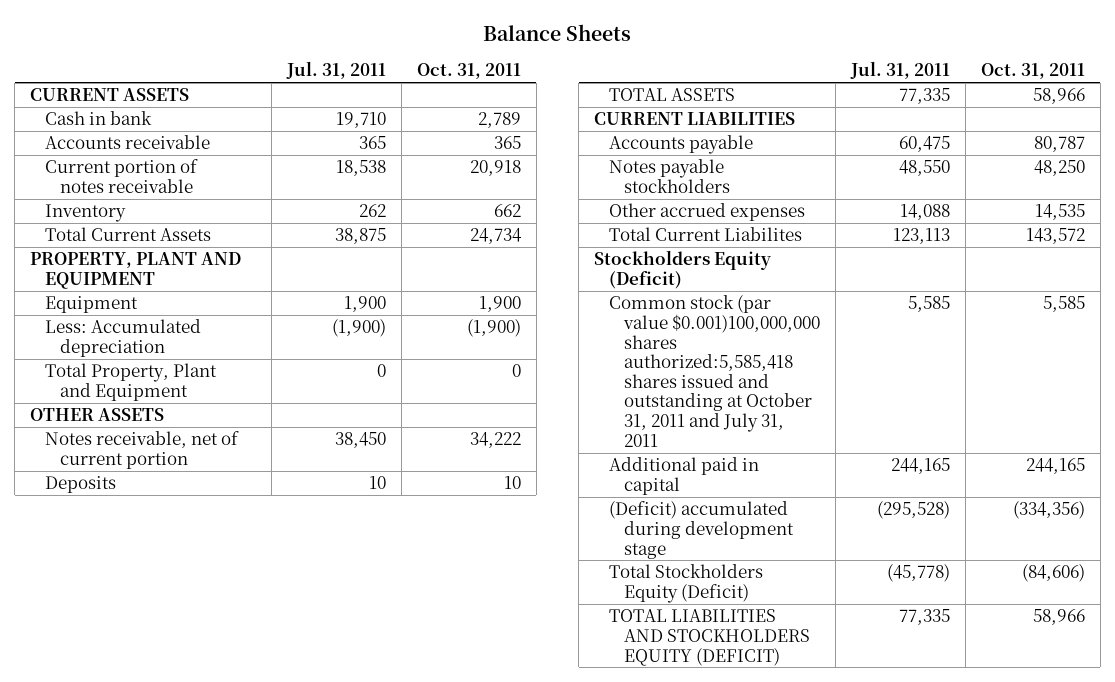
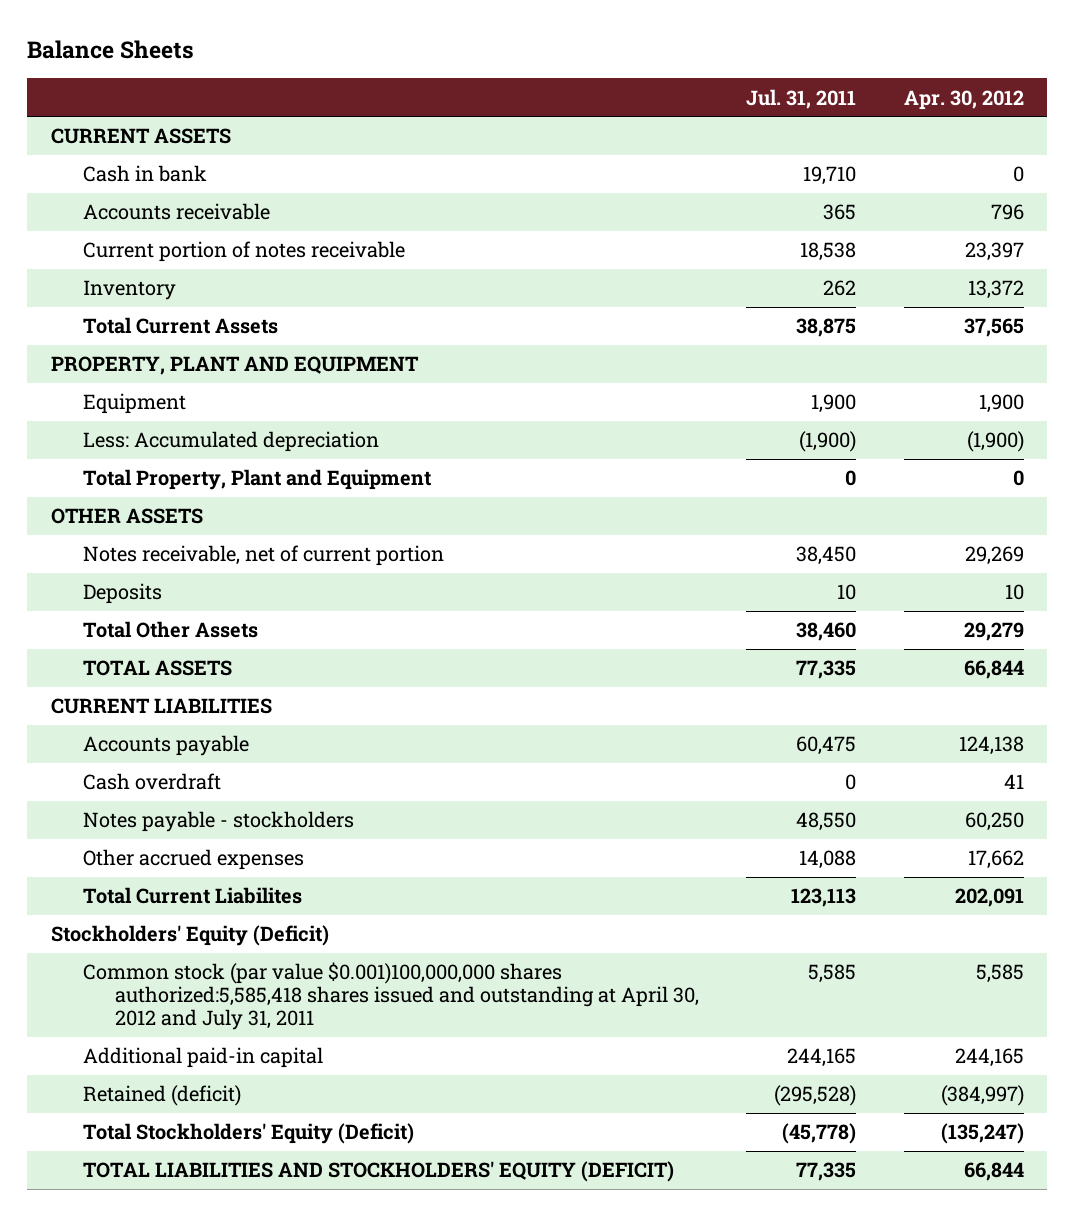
[416,63,521,80] Oct. 31, 2011 -> none
none -> [903,89,1024,110] Apr. 30, 2012
none -> [82,621,258,639] Total Other Assets
none -> [82,773,221,791] Cash overdraft
[609,159,731,193] Notes payable stockholders -> [82,811,354,833] Notes payable - stockholders
[594,250,772,289] Stockholders Equity (Deficit) -> [50,925,329,947] Stockholders' Equity (Deficit)
[609,295,821,447] Common stock (par value $0.001)100,000,000 shares authorized:5,585,418 shares issued and outstanding at October 31, 2011 and July 31, 2011 -> [82,962,699,1031] Common stock (par value $0.001)100,000,000 shares authorized:5,585,418 shares issued and outstanding at April 30, 2012 and July 31, 2011
[609,457,760,495] Additional paid in capital -> [82,1047,323,1069] Additional paid-in capital
[609,501,795,559] (Deficit) accumulated during development stage -> [82,1085,241,1107] Retained (deficit)
[609,564,764,603] Total Stockholders Equity (Deficit) -> [82,1123,414,1145] Total Stockholders' Equity (Deficit)
[609,609,811,666] TOTAL LIABILITIES AND STOCKHOLDERS EQUITY (DEFICIT) -> [82,1161,674,1183] TOTAL LIABILITIES AND STOCKHOLDERS' EQUITY (DEFICIT)

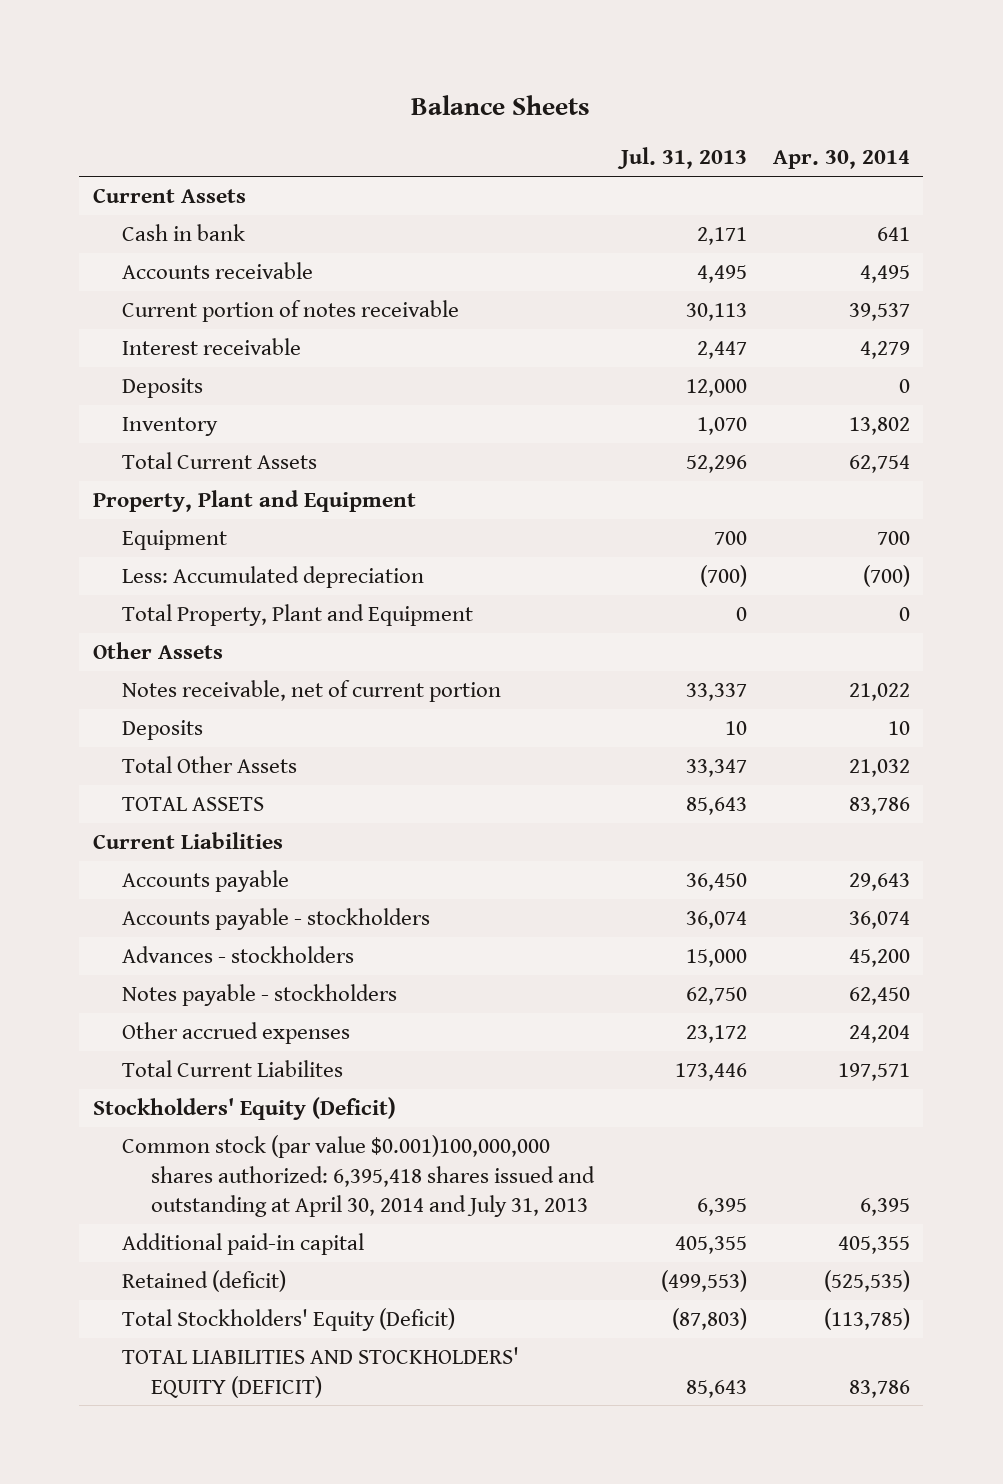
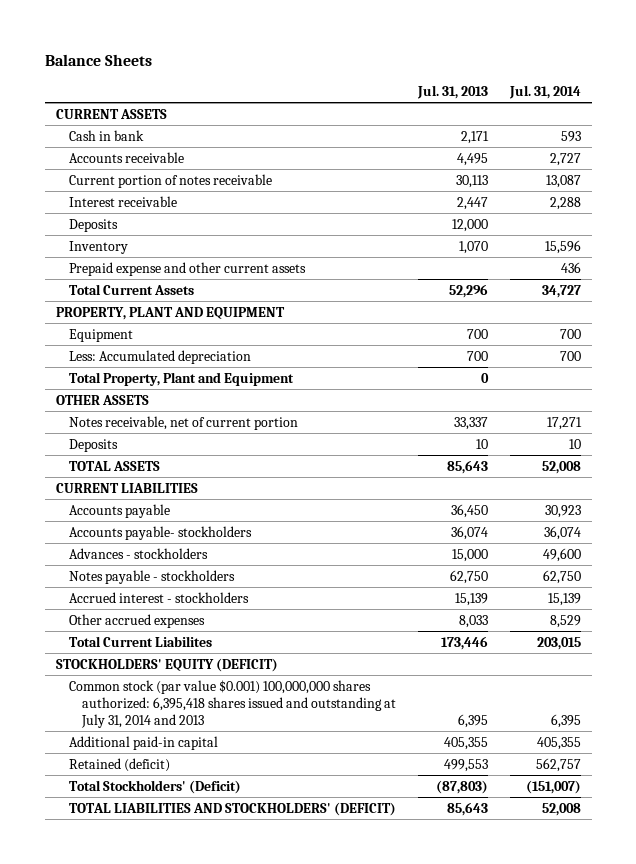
[773,150,911,170] Apr. 30, 2014 -> none
none -> [508,84,581,99] Jul. 31, 2014
[92,188,246,204] Current Assets -> [55,108,167,119] CURRENT ASSETS
none -> [68,261,306,276] Prepaid expense and other current assets
[92,490,416,513] Property, Plant and Equipment -> [55,306,285,320] PROPERTY, PLANT AND EQUIPMENT
[699,565,747,588] (700) -> [466,350,488,361] 700
[92,642,223,660] Other Assets -> [55,394,149,405] OTHER ASSETS
[121,756,297,774] Total Other Assets -> none
[92,832,283,850] Current Liabilities -> [55,482,198,493] CURRENT LIABILITIES
[121,908,430,931] Accounts payable - stockholders -> [68,525,252,540] Accounts payable- stockholders
none -> [68,591,249,603] Accrued interest - stockholders
[685,1025,747,1044] 23,172 -> [458,614,488,628] 8,033
[92,1097,396,1121] Stockholders' Equity (Deficit) -> [55,657,278,672] STOCKHOLDERS' EQUITY (DEFICIT)
[121,1135,596,1218] Common stock (par value $0.001)100,000,000 shares authorized: 6,395,418 shares issued and outstanding at April 30, 2014 and July 31, 2013 -> [68,679,396,728] Common stock (par value $0.001) 100,000,000 shares authorized: 6,395,418 shares issued and outstanding at July 31, 2014 and 2013
[660,1270,747,1293] (499,553) -> [443,758,488,772] 499,553
[121,1308,455,1332] Total Stockholders' Equity (Deficit) -> [68,779,241,794] Total Stockholders' (Deficit)
[121,1347,519,1398] TOTAL LIABILITIES AND STOCKHOLDERS' EQUITY (DEFICIT) -> [68,801,396,816] TOTAL LIABILITIES AND STOCKHOLDERS' (DEFICIT)

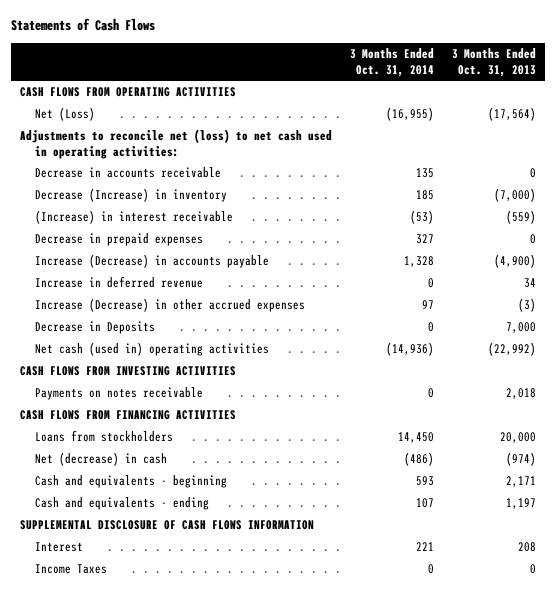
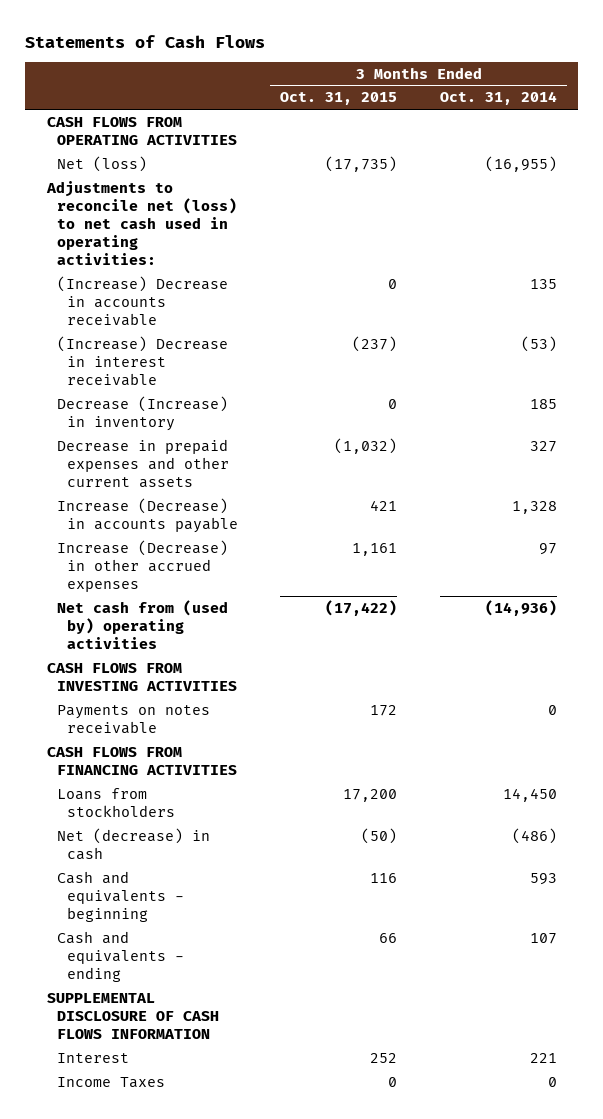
[452,47,537,77] 3 Months Ended Oct. 31, 2013 -> none
none -> [280,92,398,106] Oct. 31, 2015
[34,107,95,122] Net (Loss) -> [56,155,147,172] Net (loss)
[34,167,221,179] Decrease in accounts receivable -> [56,275,228,326] (Increase) Decrease in accounts receivable
none -> [56,335,228,386] (Increase) Decrease in interest receivable
[34,210,233,225] (Increase) in interest receivable -> none
[34,233,203,247] Decrease in prepaid expenses -> [56,438,229,488] Decrease in prepaid expenses and other current assets
[34,276,203,289] Increase in deferred revenue -> none
[34,321,155,335] Decrease in Deposits -> none
[34,342,269,357] Net cash (used in) operating activities -> [56,599,228,649] Net cash from (used by) operating activities

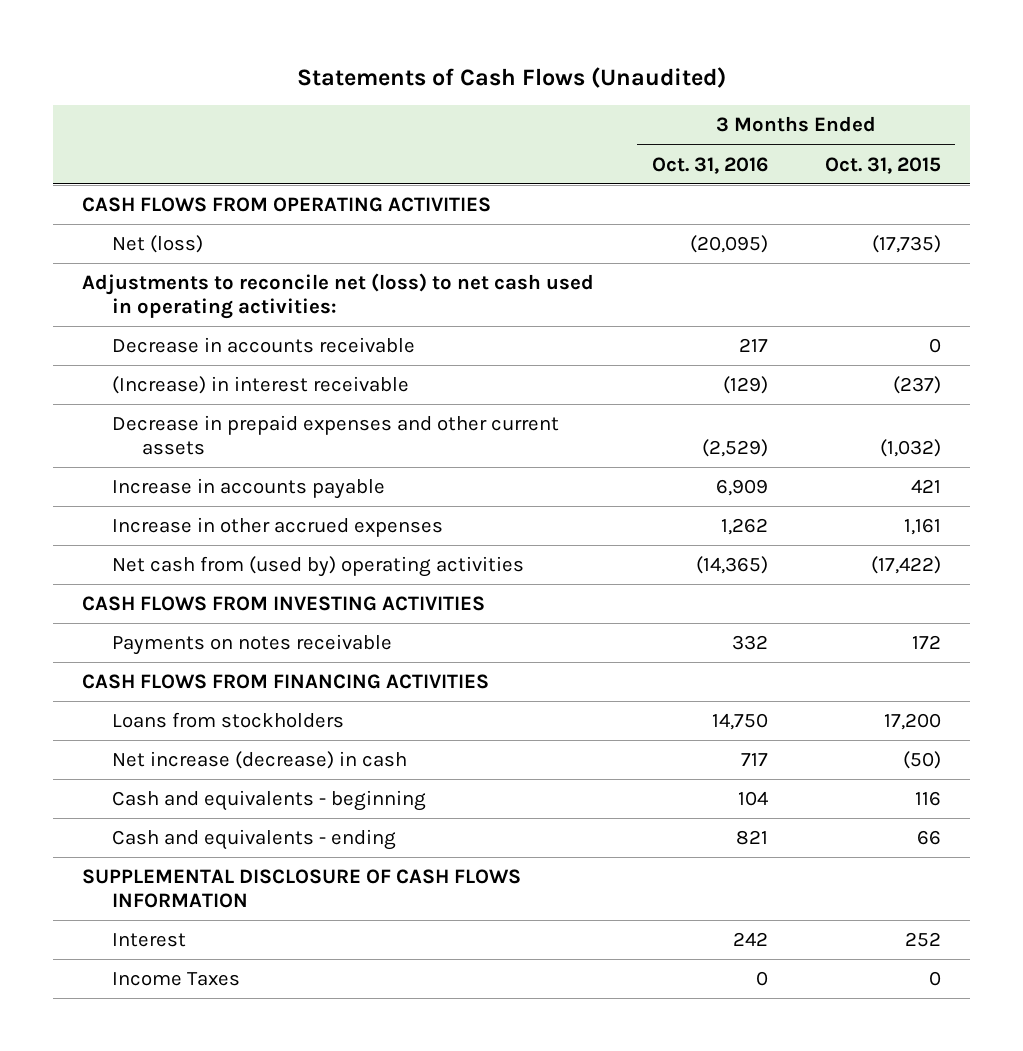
[25,34,266,48] Statements of Cash Flows -> [296,66,726,88] Statements of Cash Flows (Unaudited)
[439,91,557,106] Oct. 31, 2014 -> none
none -> [651,156,768,174] Oct. 31, 2016
[56,395,228,431] Decrease (Increase) in inventory -> none
[56,275,228,326] (Increase) Decrease in accounts receivable -> [112,337,416,354] Decrease in accounts receivable
[56,335,228,386] (Increase) Decrease in interest receivable -> [112,376,410,395] (Increase) in interest receivable
[56,497,238,533] Increase (Decrease) in accounts payable -> [112,478,386,500] Increase in accounts payable
[56,539,228,592] Increase (Decrease) in other accrued expenses -> [112,517,444,538] Increase in other accrued expenses
[56,827,210,860] Net (decrease) in cash -> [112,751,408,770] Net increase (decrease) in cash

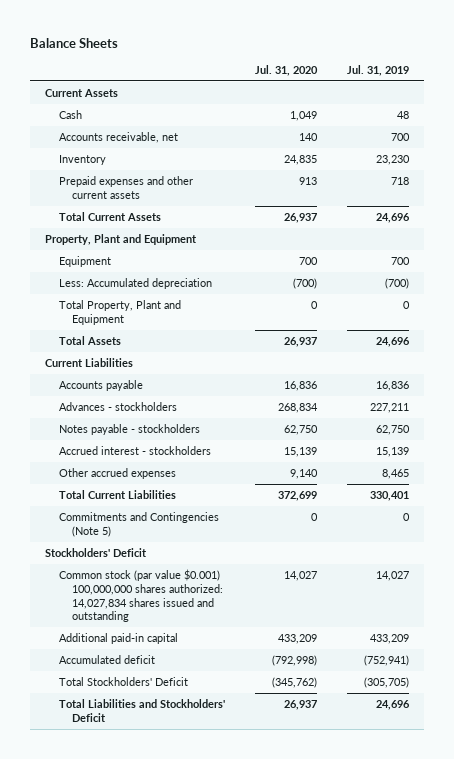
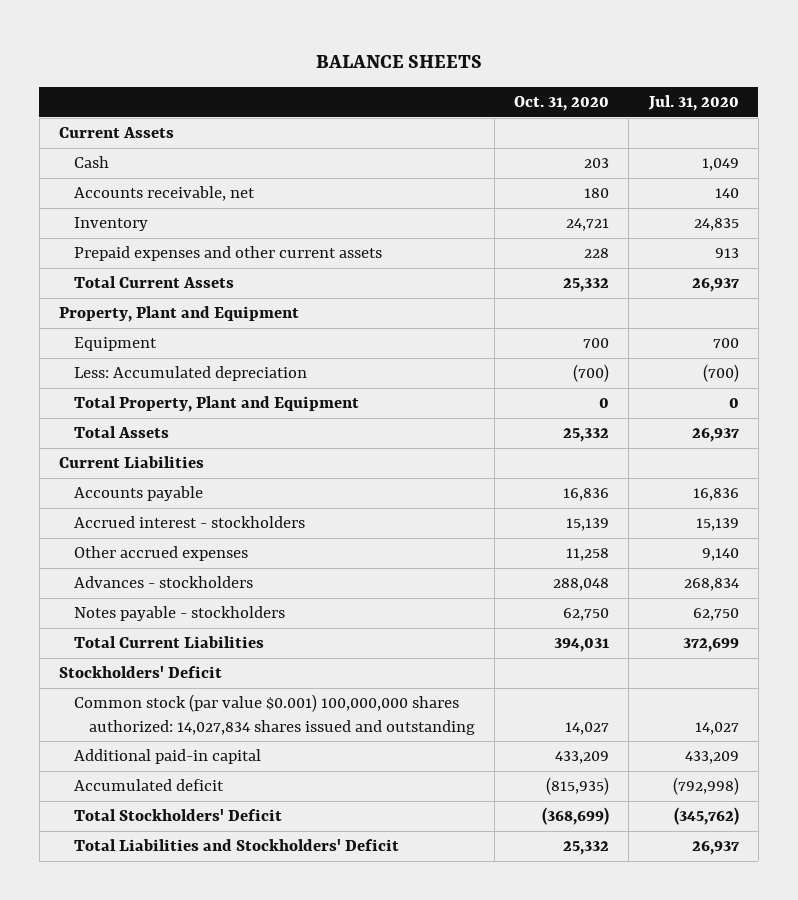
[30,37,119,48] Balance Sheets -> [315,55,482,69] BALANCE SHEETS
[347,64,410,76] Jul. 31, 2019 -> none
none -> [514,96,610,112] Oct. 31, 2020
[58,401,177,411] Advances - stockholders -> [73,576,253,589] Advances - stockholders
[58,423,200,435] Notes payable - stockholders -> [73,606,285,622] Notes payable - stockholders
[58,511,219,537] Commitments and Contingencies (Note 5) -> none

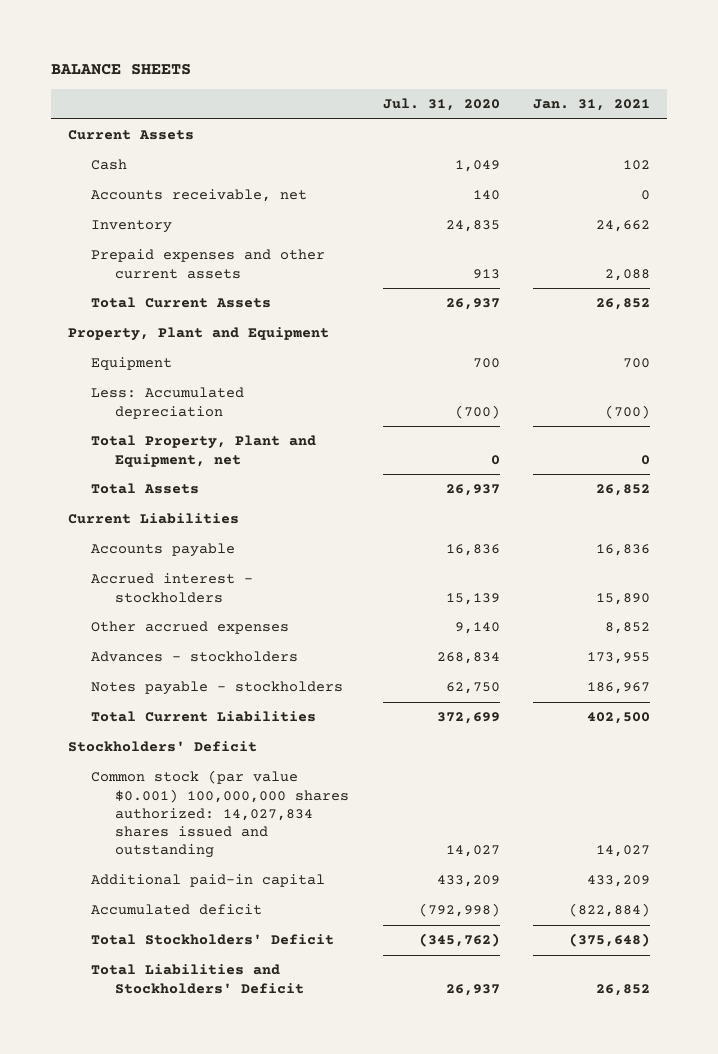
[514,96,610,112] Oct. 31, 2020 -> none
none -> [533,99,651,112] Jan. 31, 2021
[73,396,359,413] Total Property, Plant and Equipment -> [91,435,317,467] Total Property, Plant and Equipment, net

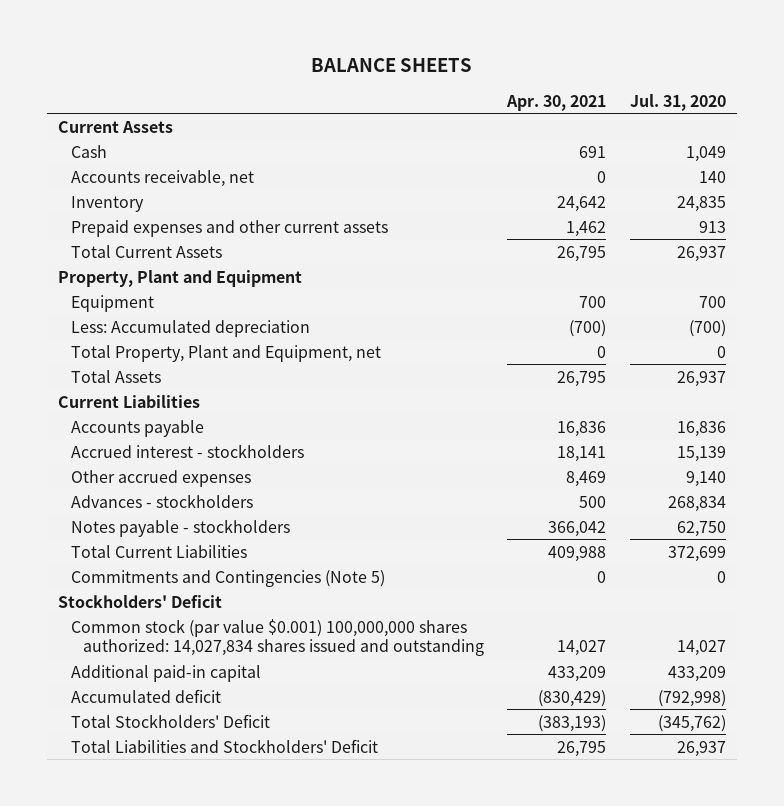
[533,99,651,112] Jan. 31, 2021 -> none
none -> [506,94,607,111] Apr. 30, 2021
none -> [70,569,385,587] Commitments and Contingencies (Note 5)

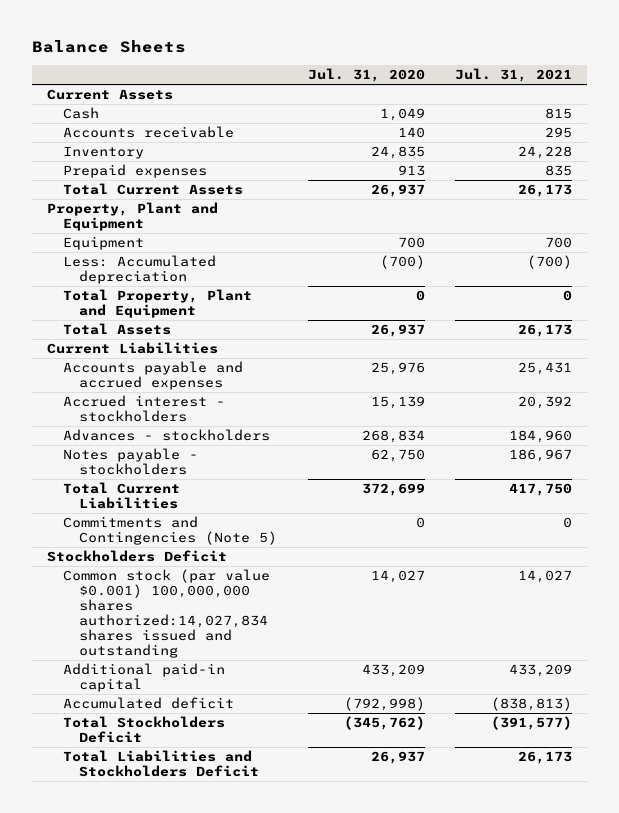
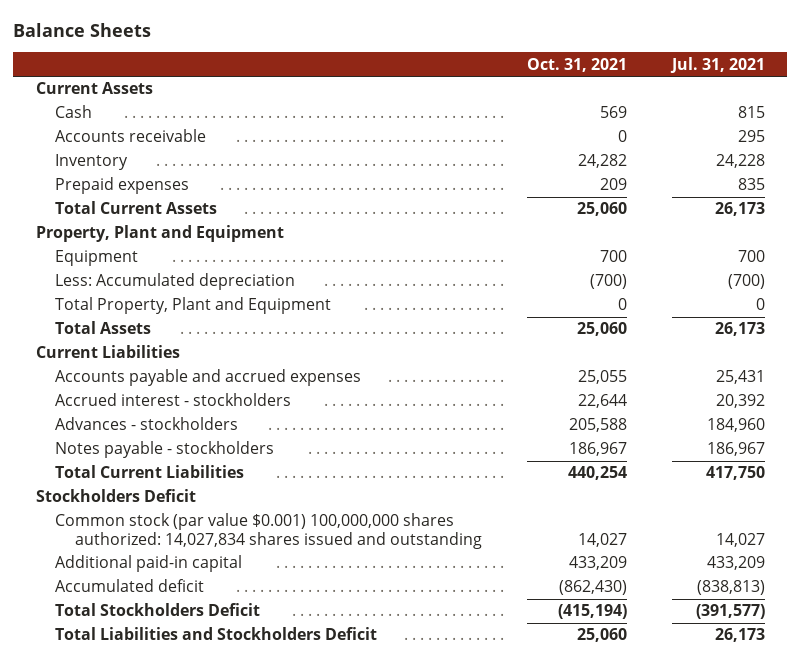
[307,68,425,83] Jul. 31, 2020 -> none
none -> [526,57,627,72] Oct. 31, 2021
[63,516,278,546] Commitments and Contingencies (Note 5) -> none
[63,569,271,659] Common stock (par value $0.001) 100,000,000 shares authorized:14,027,834 shares issued and outstanding -> [55,513,482,549] Common stock (par value $0.001) 100,000,000 shares authorized: 14,027,834 shares issued and outstanding

